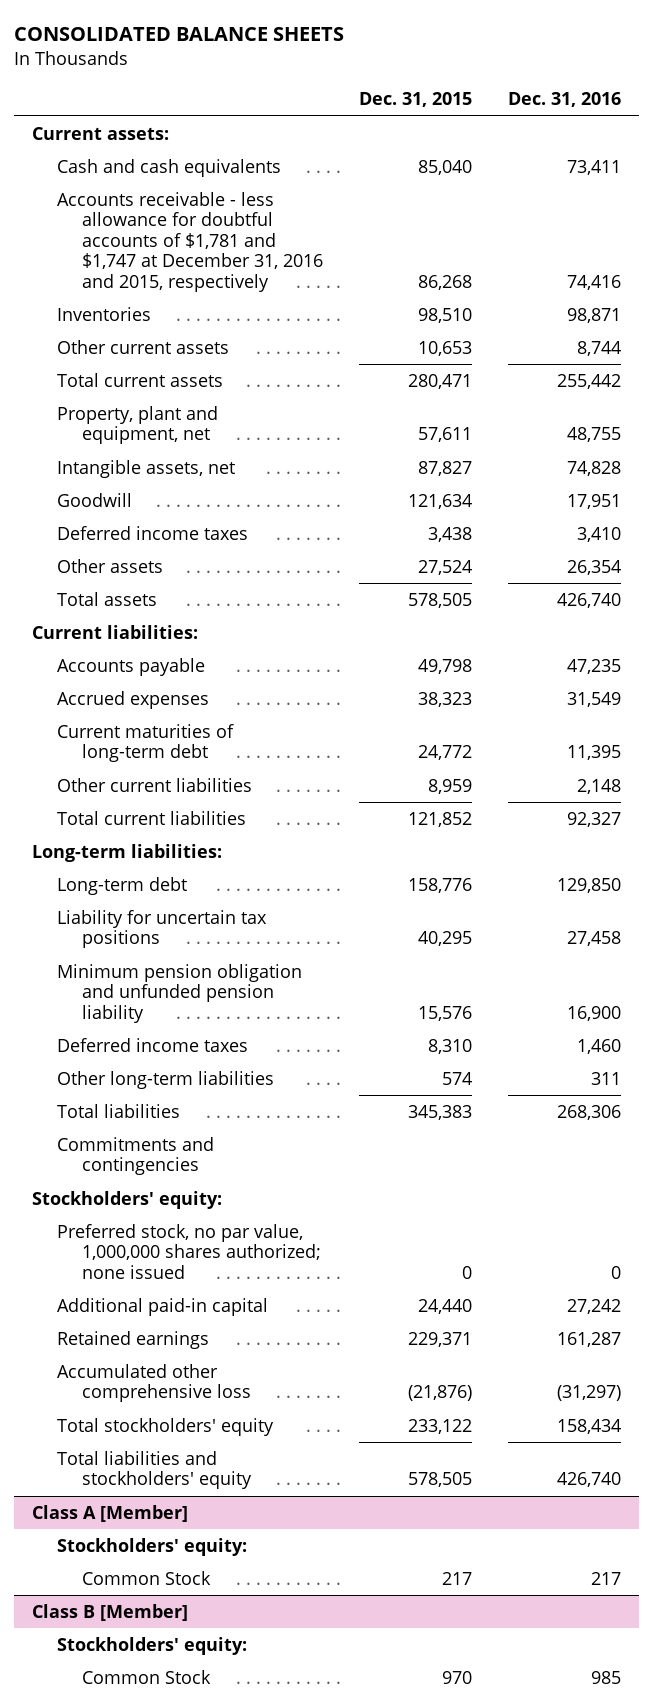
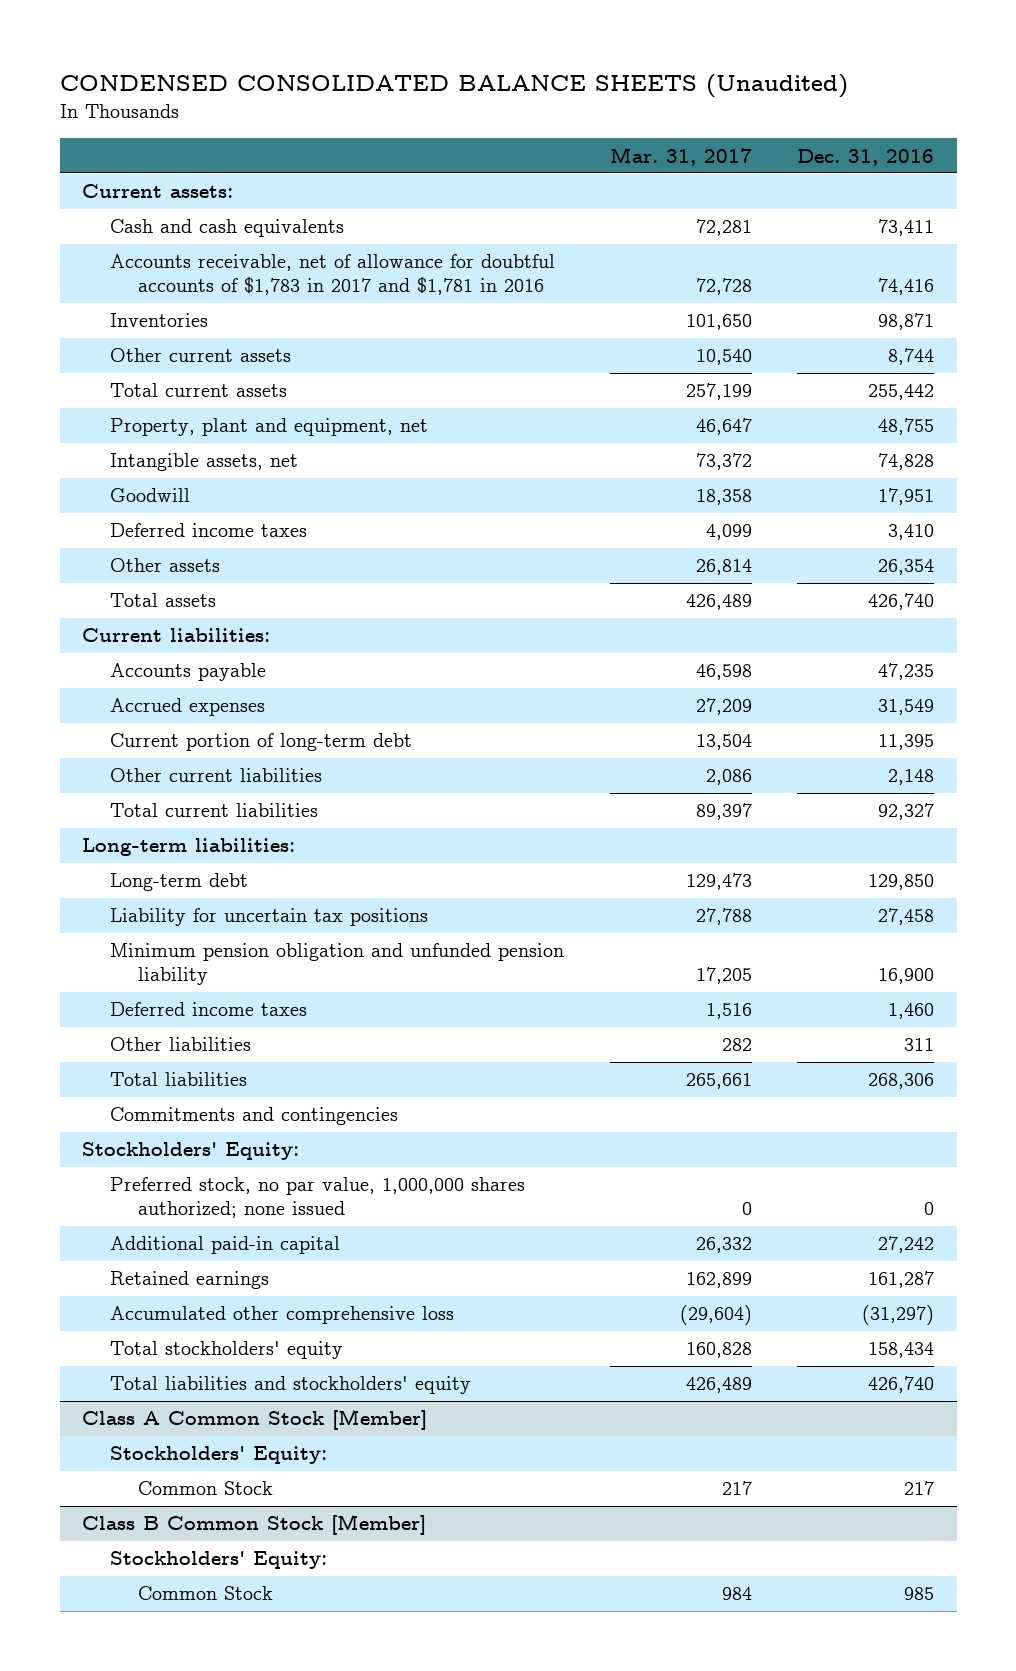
[14,27,345,42] CONSOLIDATED BALANCE SHEETS -> [59,74,848,99] CONDENSED CONSOLIDATED BALANCE SHEETS (Unaudited)
[359,92,473,108] Dec. 31, 2015 -> none
none -> [609,146,752,166] Mar. 31, 2017
[57,191,324,292] Accounts receivable - less allowance for doubtful accounts of $1,781 and $1,747 at December 31, 2016 and 2015, respectively -> [110,254,556,296] Accounts receivable, net of allowance for doubtful accounts of $1,783 in 2017 and $1,781 in 2016
[57,723,235,763] Current maturities of long-term debt -> [110,733,413,752] Current portion of long-term debt
[57,1070,275,1089] Other long-term liabilities -> [110,1037,252,1052] Other liabilities
[32,1190,223,1209] Stockholders' equity: -> [82,1142,300,1161] Stockholders' Equity:
[32,1504,189,1522] Class A [Member] -> [82,1409,428,1431] Class A Common Stock [Member]
[57,1537,248,1556] Stockholders' equity: -> [110,1446,328,1465] Stockholders' Equity:
[32,1603,189,1621] Class B [Member] -> [82,1514,427,1536] Class B Common Stock [Member]
[57,1636,248,1655] Stockholders' equity: -> [110,1551,328,1570] Stockholders' Equity:

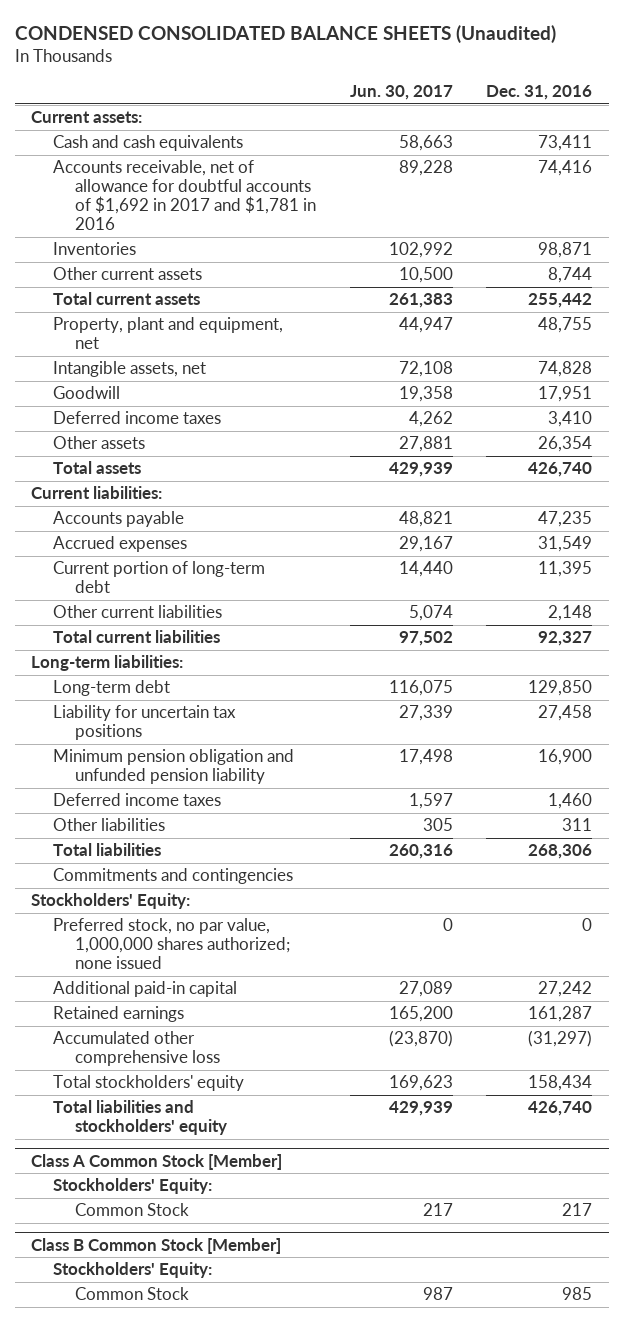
[609,146,752,166] Mar. 31, 2017 -> none
none -> [349,85,453,101] Jun. 30, 2017
[110,254,556,296] Accounts receivable, net of allowance for doubtful accounts of $1,783 in 2017 and $1,781 in 2016 -> [53,160,317,231] Accounts receivable, net of allowance for doubtful accounts of $1,692 in 2017 and $1,781 in 2016

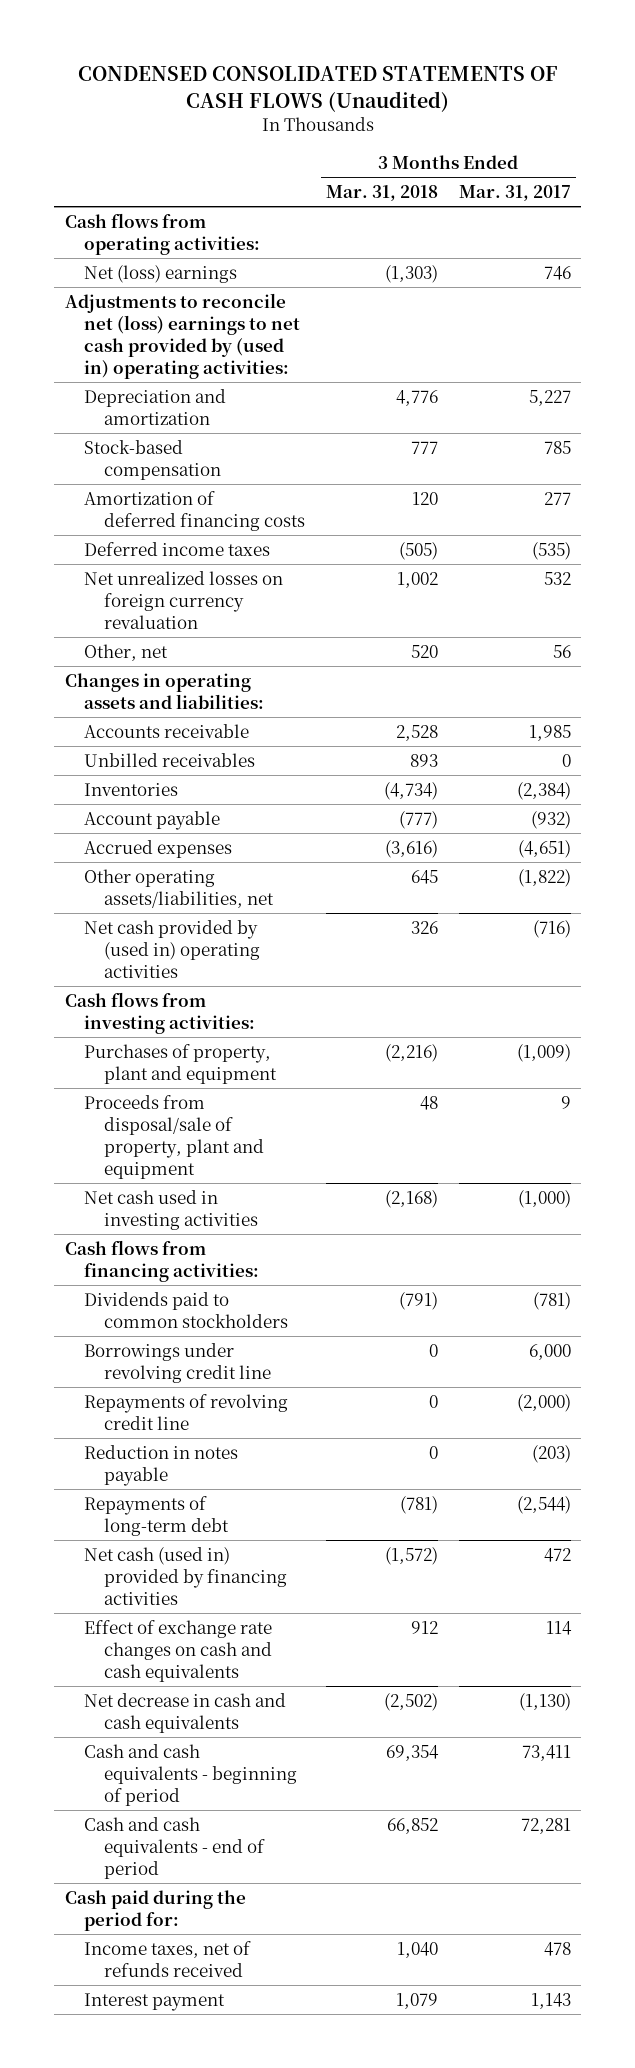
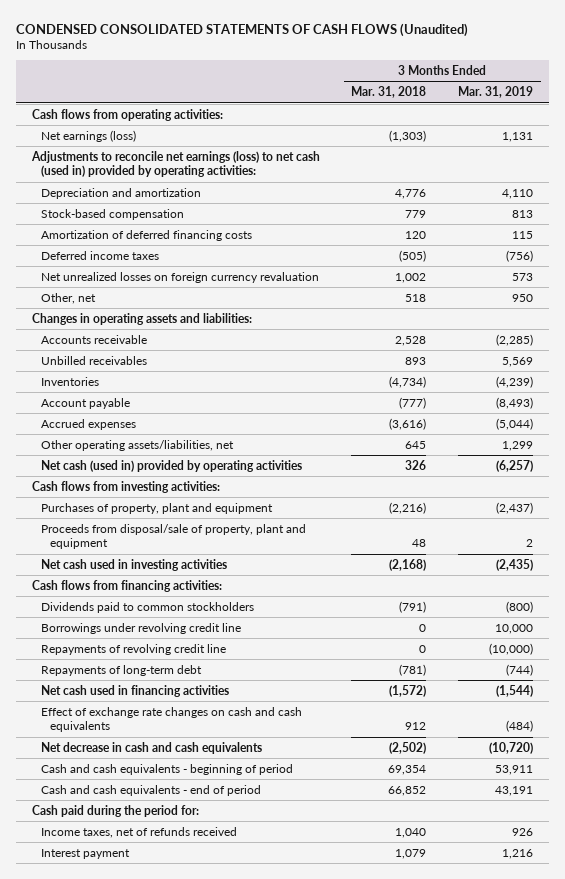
[458,185,571,202] Mar. 31, 2017 -> none
none -> [458,86,534,99] Mar. 31, 2019
[84,264,238,283] Net (loss) earnings -> [41,129,137,142] Net earnings (loss)
[64,292,301,379] Adjustments to reconcile net (loss) earnings to net cash provided by (used in) operating activities: -> [30,150,320,177] Adjustments to reconcile net earnings (loss) to net cash (used in) provided by operating activities:
[410,440,438,454] 777 -> [405,209,427,218] 779
[410,644,438,658] 520 -> [405,293,427,302] 518
[84,919,260,978] Net cash provided by (used in) operating activities -> [41,459,303,472] Net cash (used in) provided by operating activities
[84,1444,239,1486] Reduction in notes payable -> none
[84,1546,287,1605] Net cash (used in) provided by financing activities -> [41,684,230,697] Net cash used in financing activities

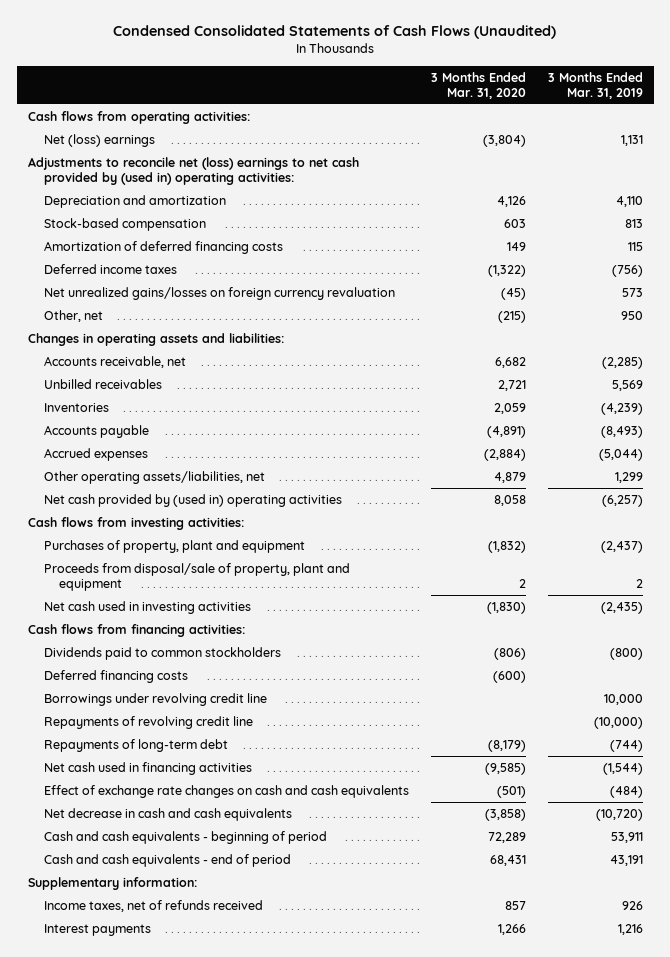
[16,22,469,37] CONDENSED CONSOLIDATED STATEMENTS OF CASH FLOWS (Unaudited) -> [113,25,557,40] Condensed Consolidated Statements of Cash Flows (Unaudited)
[351,86,427,99] Mar. 31, 2018 -> none
none -> [430,71,526,99] 3 Months Ended Mar. 31, 2020
[41,129,137,142] Net earnings (loss) -> [43,133,155,147] Net (loss) earnings
[30,150,320,177] Adjustments to reconcile net earnings (loss) to net cash (used in) provided by operating activities: -> [27,156,359,186] Adjustments to reconcile net (loss) earnings to net cash provided by (used in) operating activities:
[41,271,320,283] Net unrealized losses on foreign currency revaluation -> [43,286,395,300] Net unrealized gains/losses on foreign currency revaluation
[41,334,148,344] Accounts receivable -> [43,355,186,368] Accounts receivable, net
[41,397,131,409] Account payable -> [43,424,149,438] Accounts payable
[41,459,303,472] Net cash (used in) provided by operating activities -> [43,493,342,507] Net cash provided by (used in) operating activities
none -> [43,669,188,683] Deferred financing costs
[31,804,199,817] Cash paid during the period for: -> none
none -> [27,876,197,890] Supplementary information:
[41,848,131,859] Interest payment -> [43,923,151,936] Interest payments

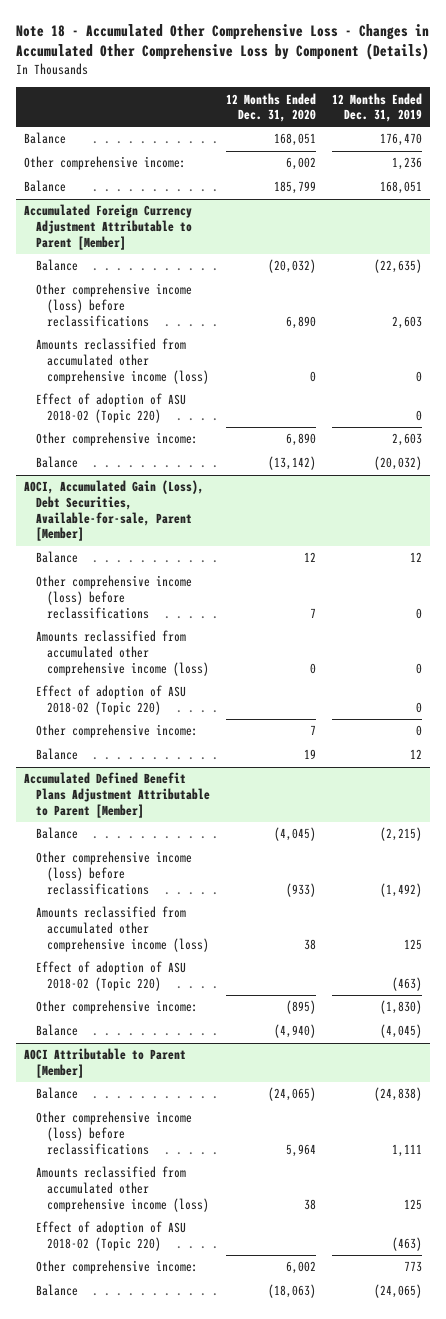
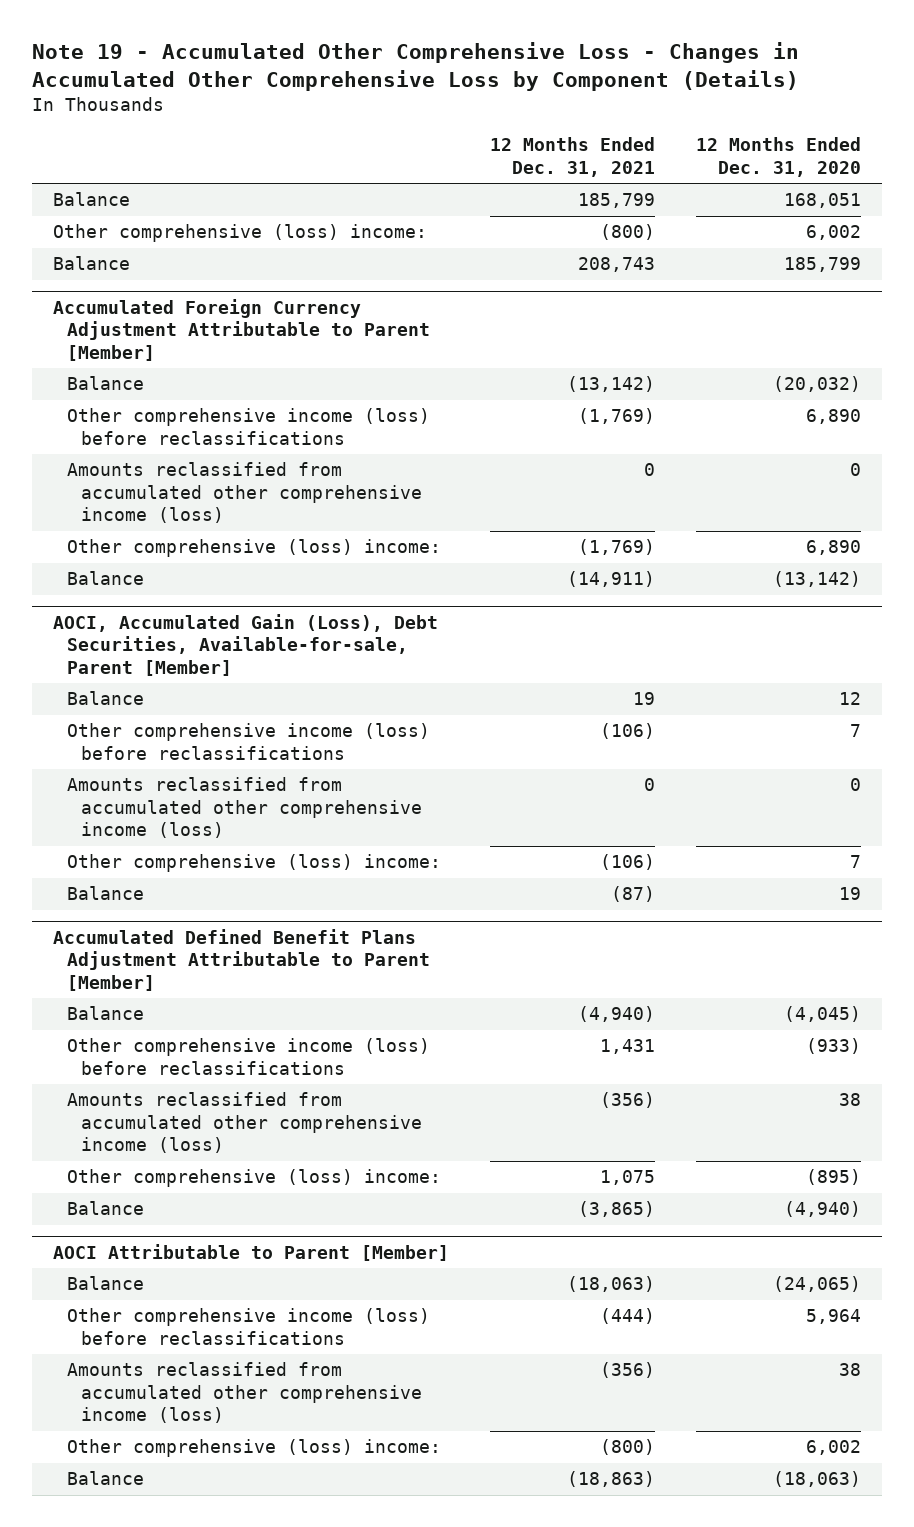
[16,24,430,61] Note 18 - Accumulated Other Comprehensive Loss - Changes in Accumulated Other Comprehensive Loss by Component (Details) -> [31,42,799,92] Note 19 - Accumulated Other Comprehensive Loss - Changes in Accumulated Other Comprehensive Loss by Component (Details)
[332,92,423,123] 12 Months Ended Dec. 31, 2019 -> none
none -> [489,137,655,177] 12 Months Ended Dec. 31, 2021
[24,156,187,171] Other comprehensive income: -> [52,224,427,243] Other comprehensive (loss) income:
[35,393,186,424] Effect of adoption of ASU 2018-02 (Topic 220) -> none
[35,432,198,447] Other comprehensive income: -> [66,539,441,558] Other comprehensive (loss) income:
[35,685,186,716] Effect of adoption of ASU 2018-02 (Topic 220) -> none
[35,724,198,739] Other comprehensive income: -> [66,854,441,873] Other comprehensive (loss) income:
[35,961,186,992] Effect of adoption of ASU 2018-02 (Topic 220) -> none
[35,1000,198,1015] Other comprehensive income: -> [66,1169,441,1188] Other comprehensive (loss) income:
[35,1221,186,1252] Effect of adoption of ASU 2018-02 (Topic 220) -> none
[35,1260,198,1275] Other comprehensive income: -> [66,1439,441,1458] Other comprehensive (loss) income:

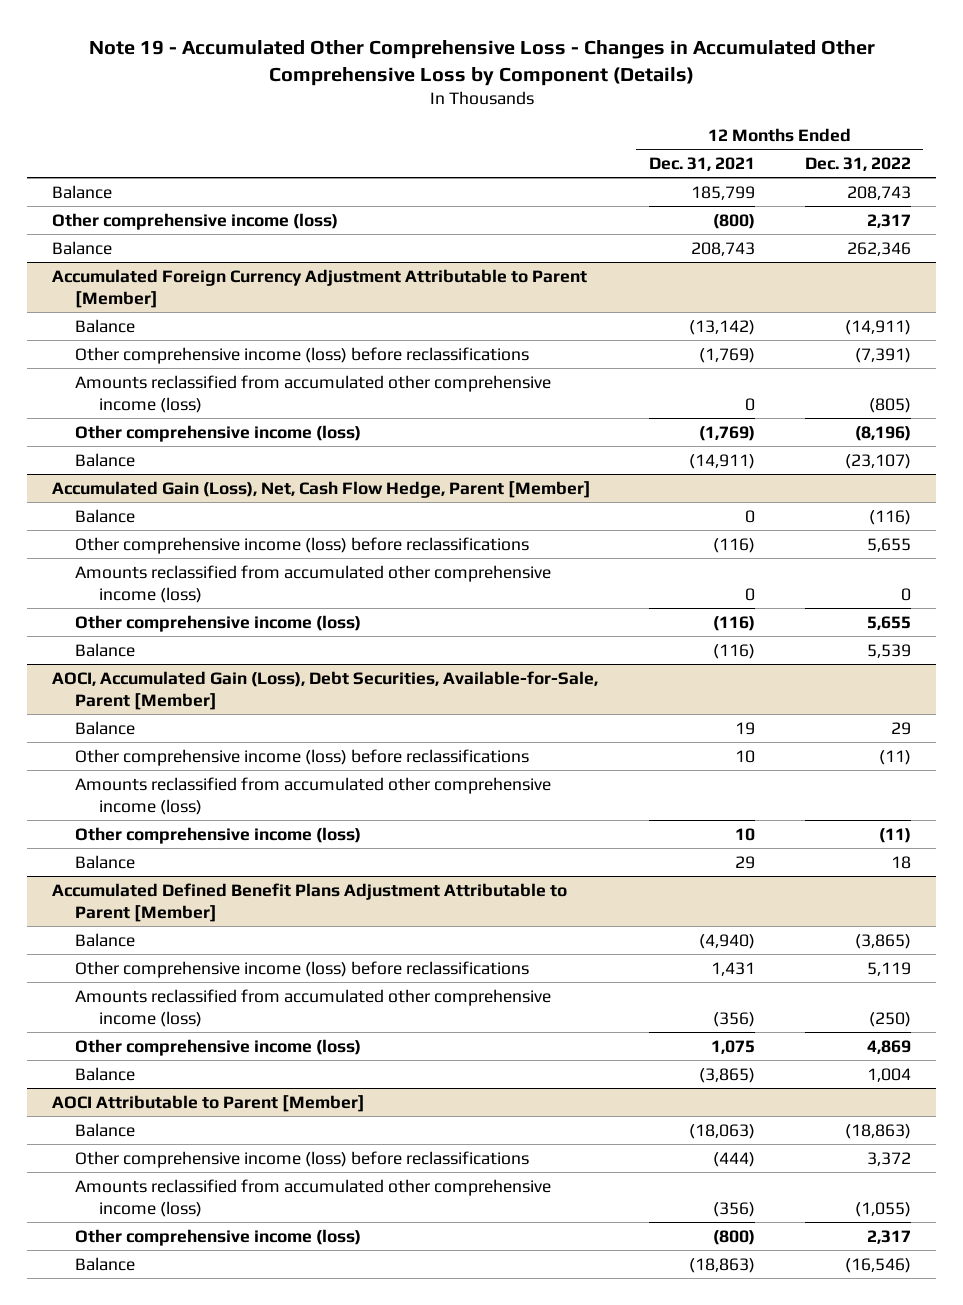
[696,137,862,177] 12 Months Ended Dec. 31, 2020 -> none
none -> [804,157,911,172] Dec. 31, 2022
[52,224,427,243] Other comprehensive (loss) income: -> [52,212,339,230] Other comprehensive income (loss)
[66,539,441,558] Other comprehensive (loss) income: -> [75,424,362,442] Other comprehensive income (loss)
[52,613,438,676] AOCI, Accumulated Gain (Loss), Debt Securities, Available-for-sale, Parent [Member] -> none
none -> [52,480,592,498] Accumulated Gain (Loss), Net, Cash Flow Hedge, Parent [Member]
[632,692,655,706] 19 -> [744,509,755,523] 0
[599,723,655,740] (106) -> [712,537,755,553] (116)
[66,854,441,873] Other comprehensive (loss) income: -> [75,614,362,632] Other comprehensive income (loss)
[599,854,655,871] (106) -> [712,615,755,631] (116)
[610,886,655,903] (87) -> [712,643,755,659] (116)
none -> [52,670,599,710] AOCI, Accumulated Gain (Loss), Debt Securities, Available-for-Sale, Parent [Member]
none -> [75,720,136,735] Balance
none -> [75,748,530,766] Other comprehensive income (loss) before reclassifications
none -> [75,776,552,815] Amounts reclassified from accumulated other comprehensive income (loss)
none -> [75,826,362,844] Other comprehensive income (loss)
none -> [75,854,136,869] Balance
[66,1169,441,1188] Other comprehensive (loss) income: -> [75,1038,362,1056] Other comprehensive income (loss)
[66,1439,441,1458] Other comprehensive (loss) income: -> [75,1228,362,1246] Other comprehensive income (loss)

